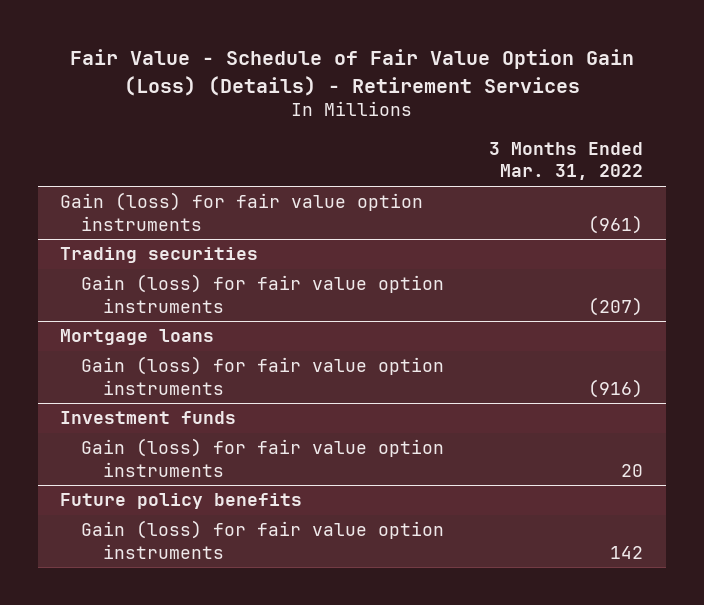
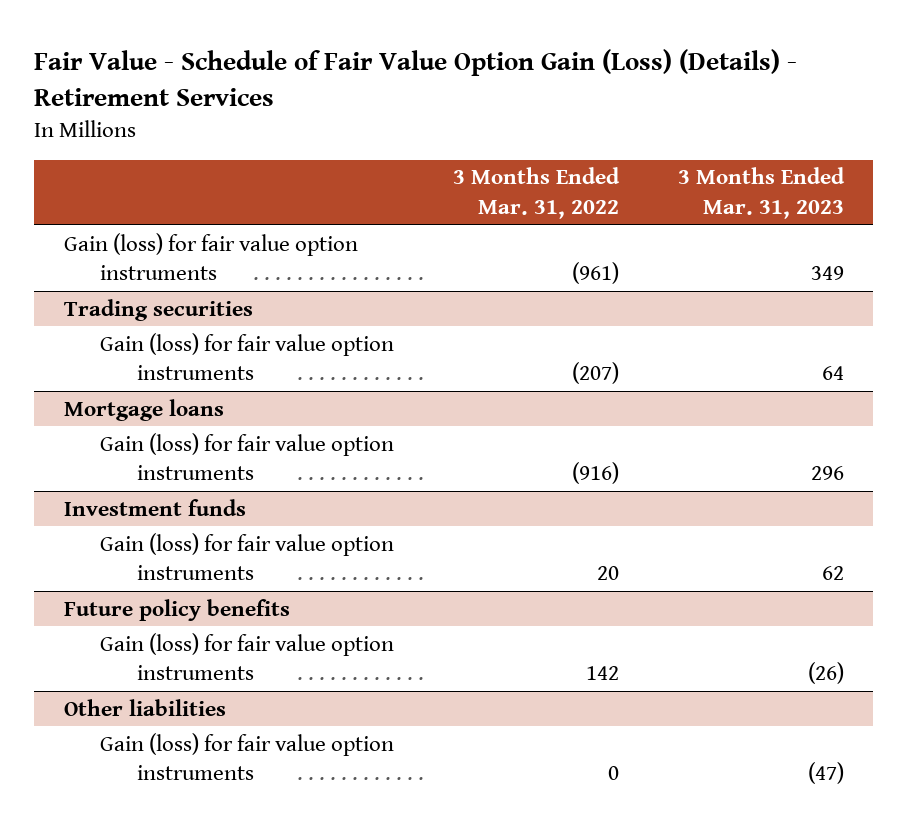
none -> [677,167,845,220] 3 Months Ended Mar. 31, 2023
none -> [63,698,226,716] Other liabilities
none -> [100,732,395,781] Gain (loss) for fair value option instruments

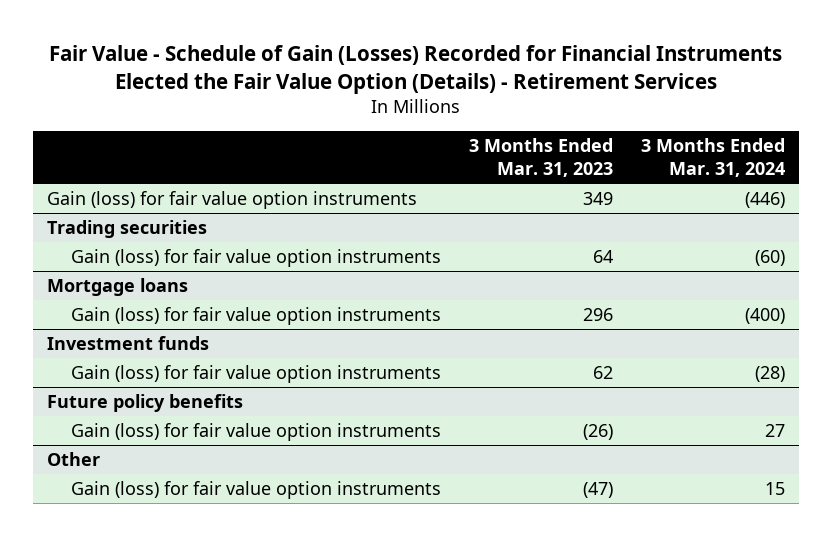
[34,49,798,106] Fair Value - Schedule of Fair Value Option Gain (Loss) (Details) - Retirement Services -> [48,44,782,94] Fair Value - Schedule of Gain (Losses) Recorded for Financial Instruments Elected the Fair Value Option (Details) - Retirement Services
[452,167,620,220] 3 Months Ended Mar. 31, 2022 -> none
none -> [641,138,786,178] 3 Months Ended Mar. 31, 2024
[63,698,226,716] Other liabilities -> [46,452,100,467] Other

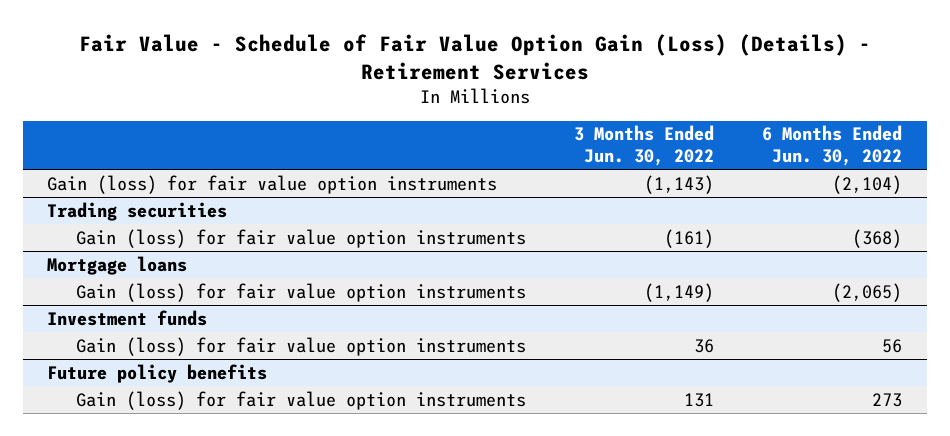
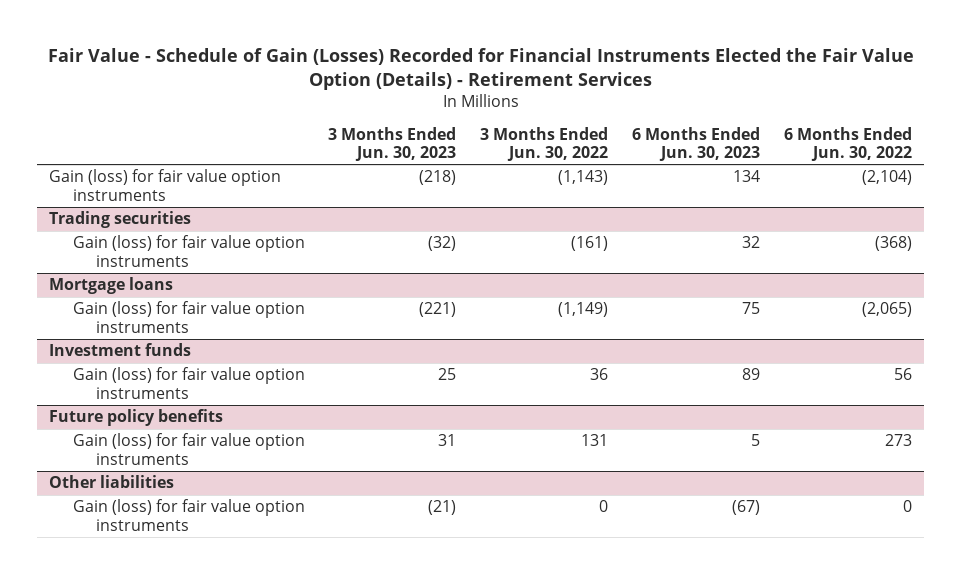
[78,33,871,80] Fair Value - Schedule of Fair Value Option Gain (Loss) (Details) - Retirement Services -> [47,47,914,90] Fair Value - Schedule of Gain (Losses) Recorded for Financial Instruments Elected the Fair Value Option (Details) - Retirement Services
none -> [328,126,457,161] 3 Months Ended Jun. 30, 2023
none -> [631,126,760,161] 6 Months Ended Jun. 30, 2023
none -> [49,475,175,489] Other liabilities
none -> [72,499,305,531] Gain (loss) for fair value option instruments

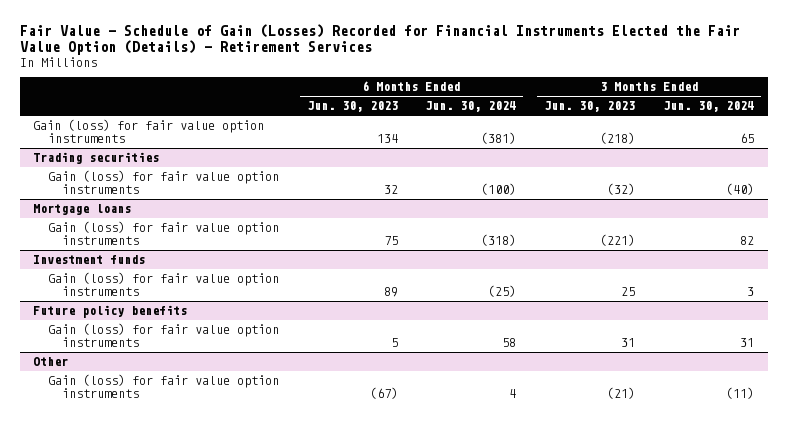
[480,126,609,161] 3 Months Ended Jun. 30, 2022 -> none
[783,126,912,161] 6 Months Ended Jun. 30, 2022 -> none
none -> [425,101,517,113] Jun. 30, 2024
none -> [662,101,754,113] Jun. 30, 2024
[49,475,175,489] Other liabilities -> [33,357,69,367] Other

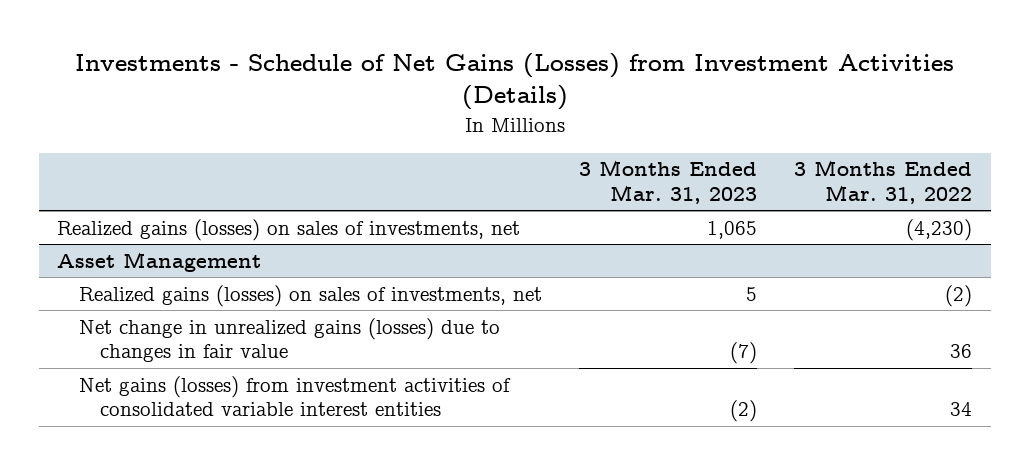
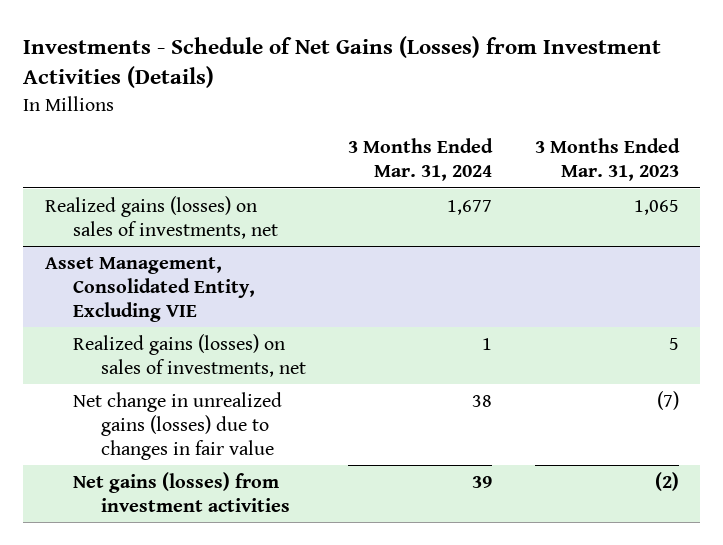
[794,160,973,204] 3 Months Ended Mar. 31, 2022 -> none
none -> [348,137,494,181] 3 Months Ended Mar. 31, 2024
[57,251,262,272] Asset Management -> none
none -> [44,256,255,322] Asset Management, Consolidated Entity, Excluding VIE
[78,375,511,417] Net gains (losses) from investment activities of consolidated variable interest entities -> [72,471,290,512] Net gains (losses) from investment activities

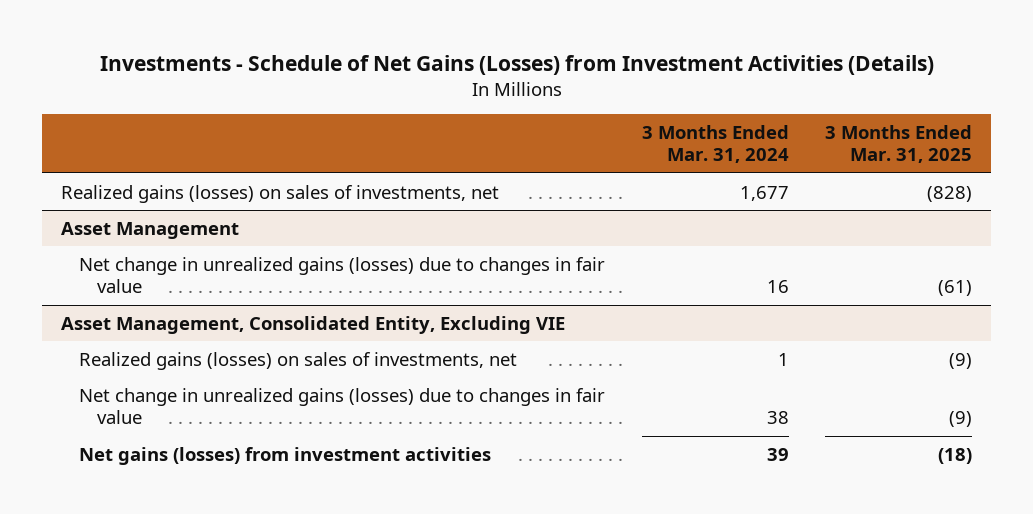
[534,137,680,181] 3 Months Ended Mar. 31, 2023 -> none
none -> [825,124,973,164] 3 Months Ended Mar. 31, 2025
none -> [60,221,239,239] Asset Management
none -> [78,256,605,294] Net change in unrealized gains (losses) due to changes in fair value

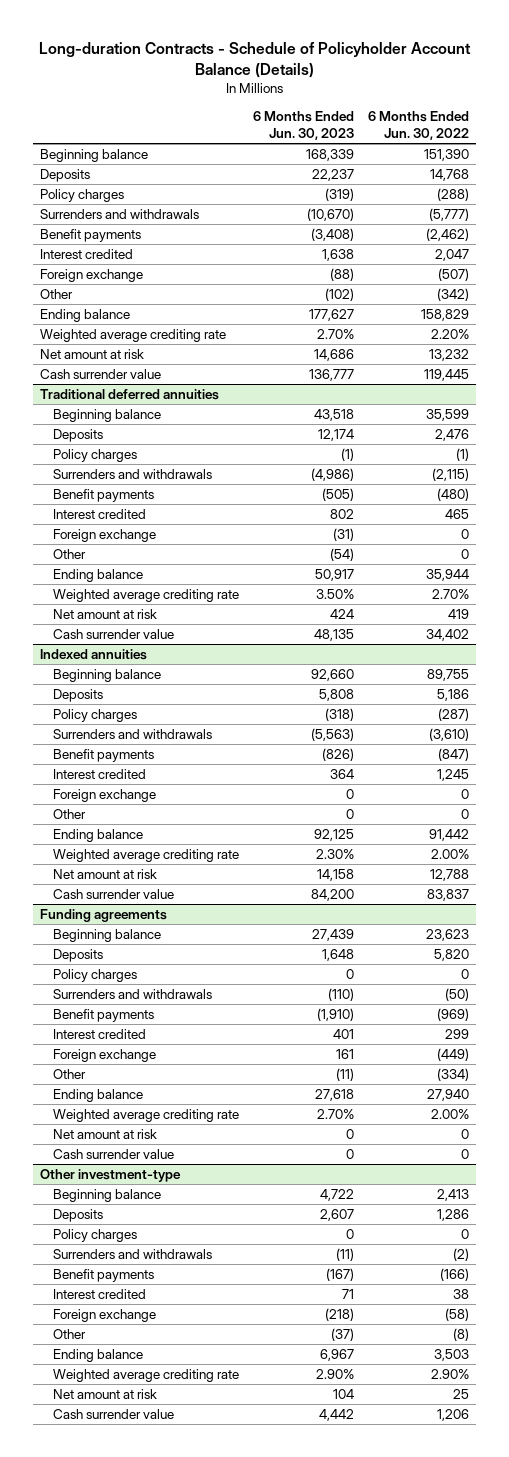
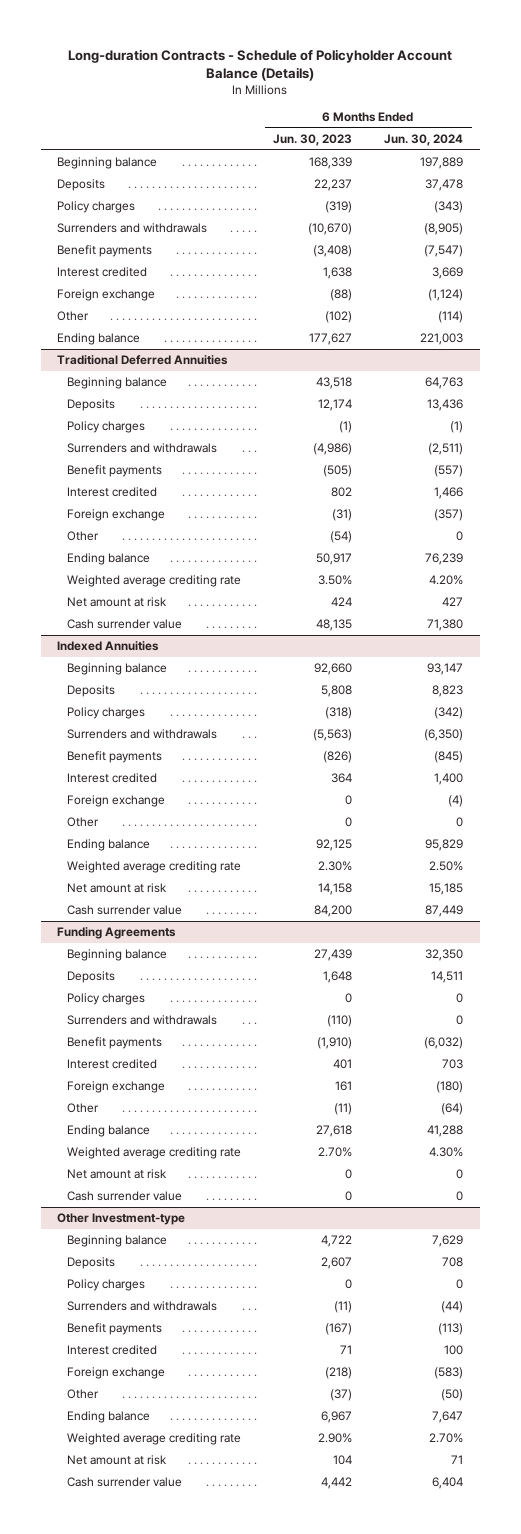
[367,110,469,140] 6 Months Ended Jun. 30, 2022 -> none
none -> [384,134,464,147] Jun. 30, 2024
[40,329,227,343] Weighted average crediting rate -> none
[40,349,145,360] Net amount at risk -> none
[40,369,162,380] Cash surrender value -> none
[40,389,220,401] Traditional deferred annuities -> [57,355,229,366] Traditional Deferred Annuities
[40,649,148,661] Indexed annuities -> [57,641,160,652] Indexed Annuities
[40,909,168,923] Funding agreements -> [57,927,177,940] Funding Agreements
[40,1169,182,1183] Other investment-type -> [57,1213,186,1226] Other Investment-type

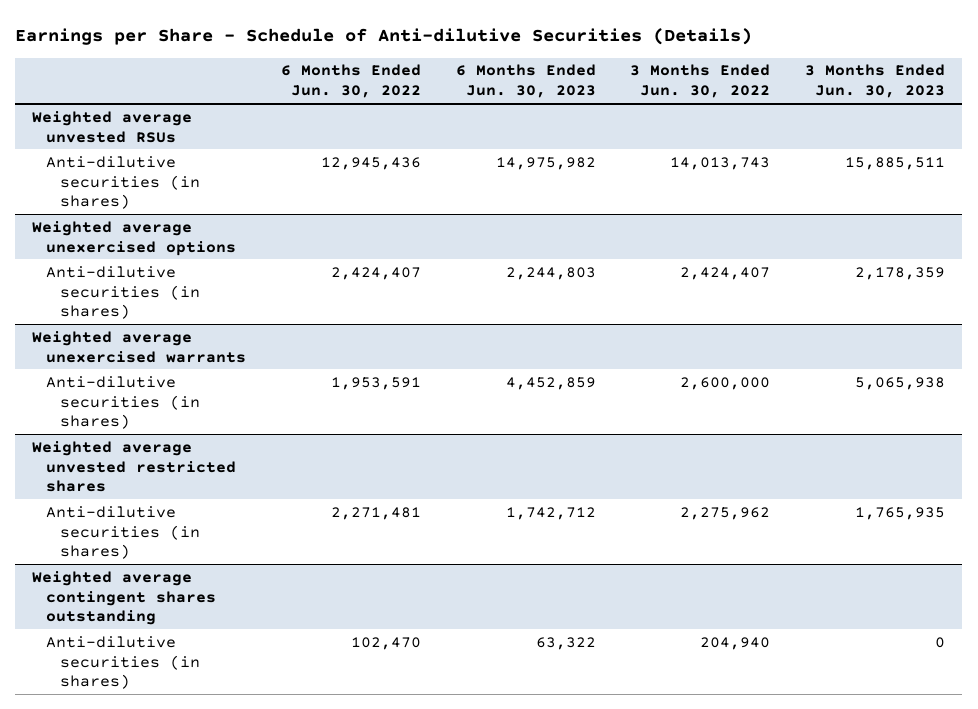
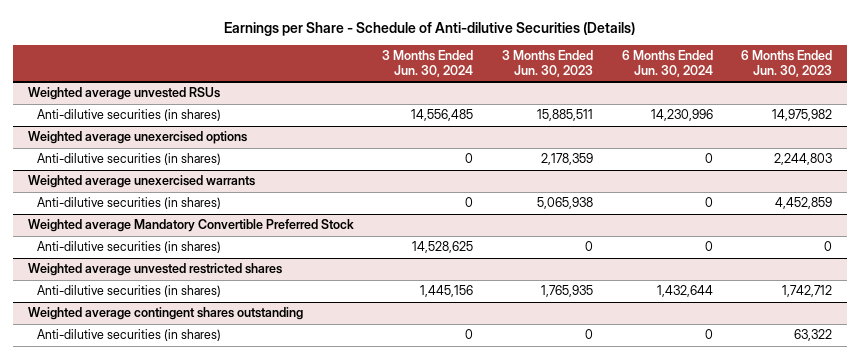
[281,64,422,99] 6 Months Ended Jun. 30, 2022 -> none
[630,64,771,99] 3 Months Ended Jun. 30, 2022 -> none
none -> [382,50,474,77] 3 Months Ended Jun. 30, 2024
none -> [621,50,713,77] 6 Months Ended Jun. 30, 2024
none -> [27,219,354,233] Weighted average Mandatory Convertible Preferred Stock
none -> [36,241,221,254] Anti-dilutive securities (in shares)

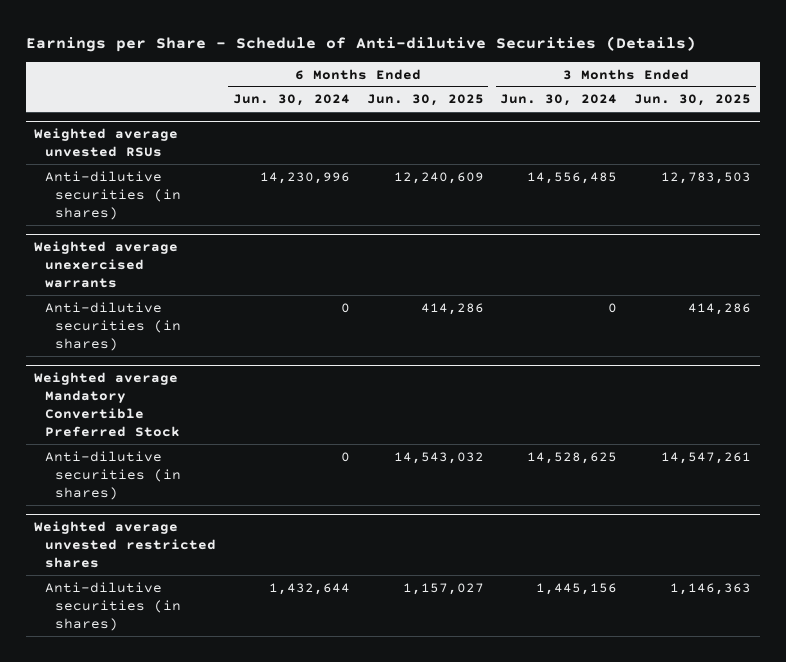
[502,50,594,77] 3 Months Ended Jun. 30, 2023 -> none
[741,50,833,77] 6 Months Ended Jun. 30, 2023 -> none
none -> [366,94,484,107] Jun. 30, 2025
none -> [634,94,752,107] Jun. 30, 2025
[27,131,247,145] Weighted average unexercised options -> none
[36,153,221,166] Anti-dilutive securities (in shares) -> none
[27,307,303,321] Weighted average contingent shares outstanding -> none
[36,329,221,342] Anti-dilutive securities (in shares) -> none

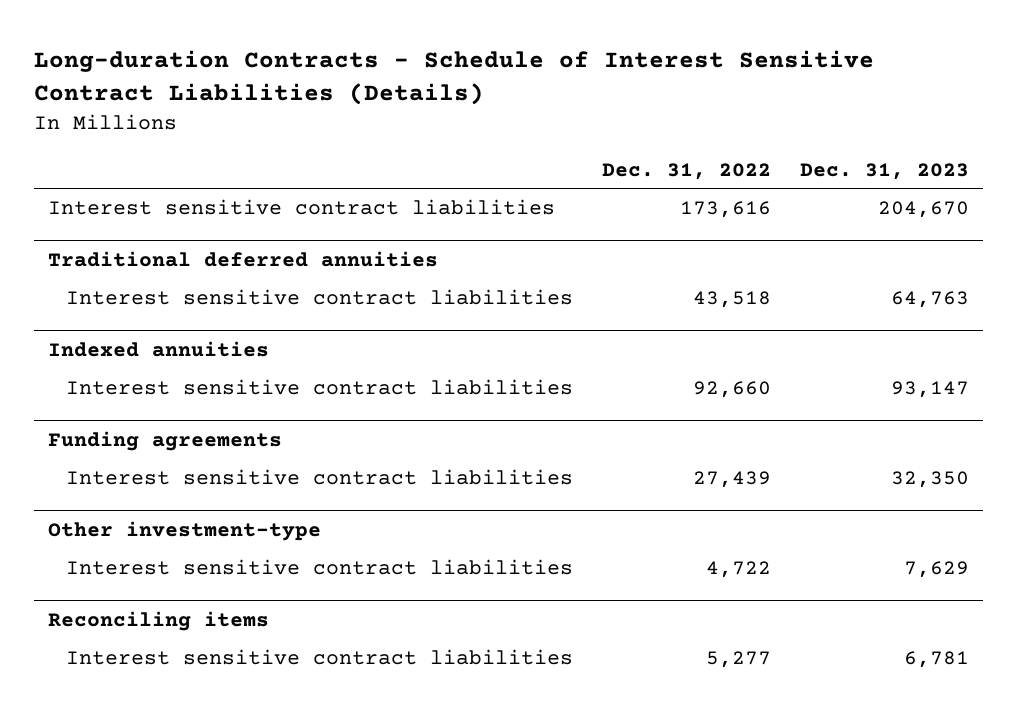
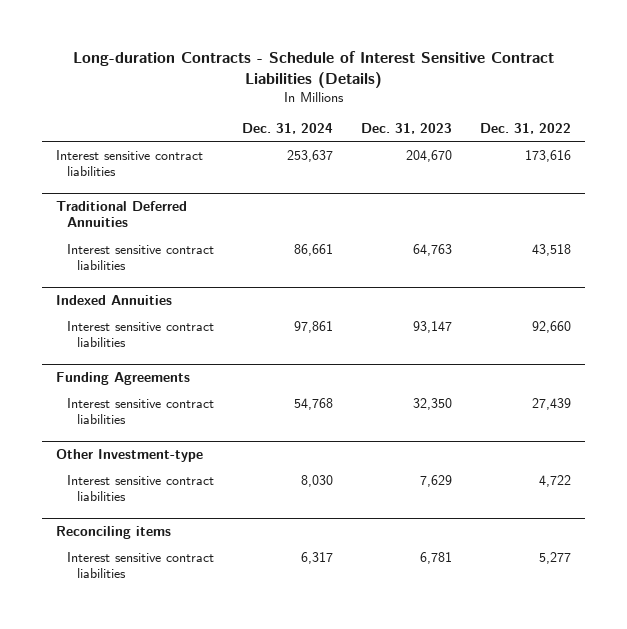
none -> [241,122,333,134] Dec. 31, 2024
[48,250,439,267] Traditional deferred annuities -> [56,201,188,228] Traditional Deferred Annuities
[48,340,270,357] Indexed annuities -> [56,295,173,306] Indexed Annuities
[48,430,283,451] Funding agreements -> [56,372,191,386] Funding Agreements
[48,520,322,541] Other investment-type -> [56,449,204,463] Other Investment-type

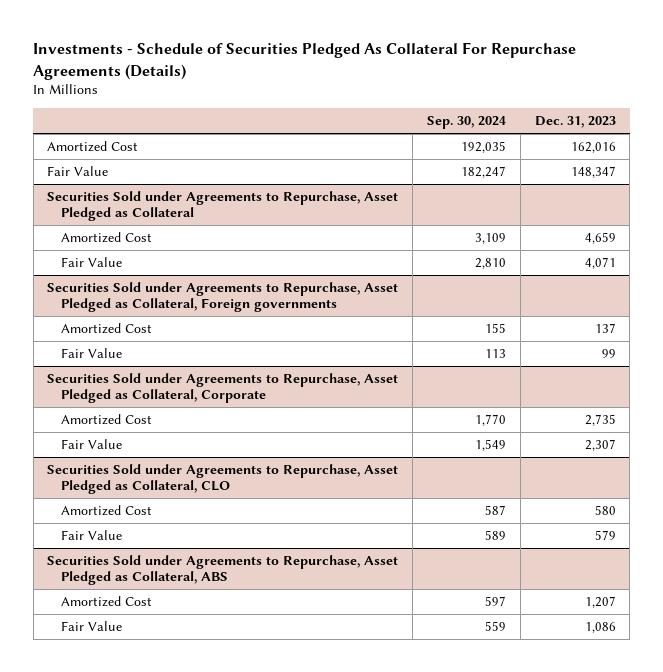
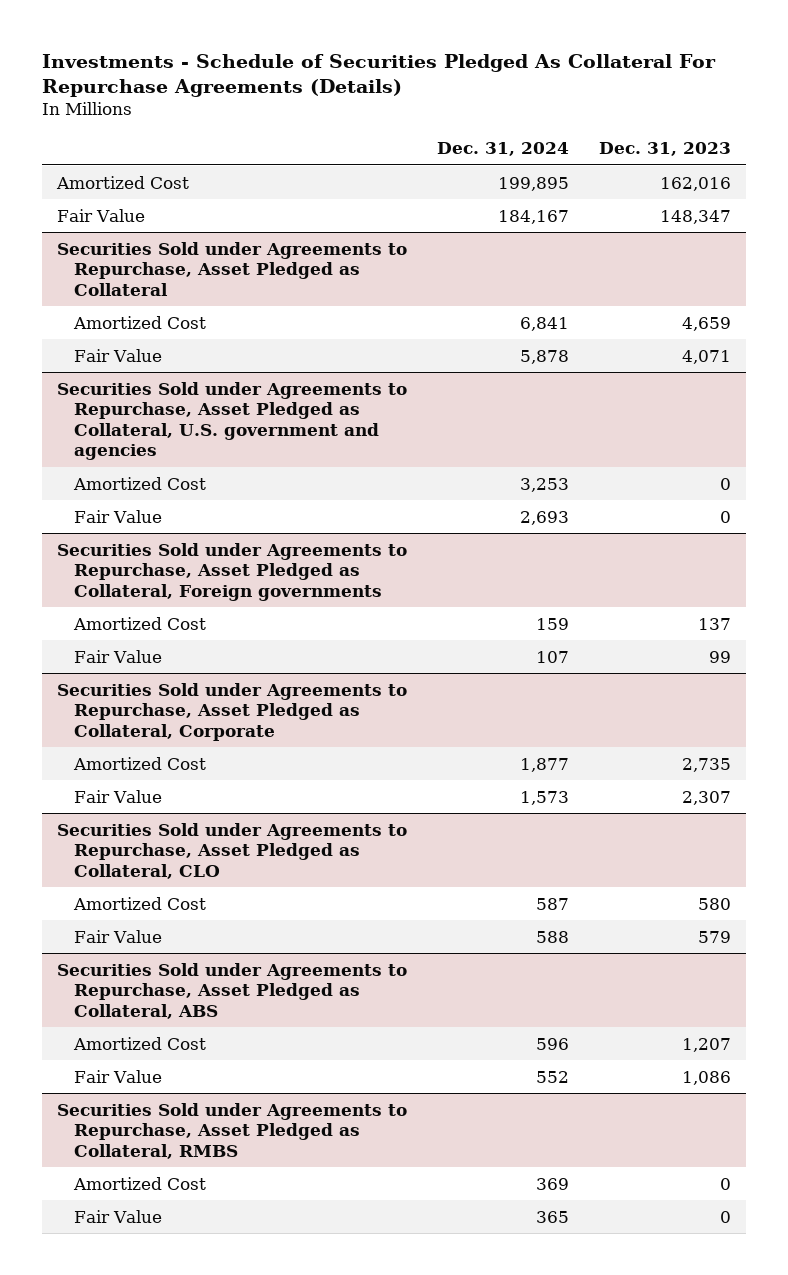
[426,116,506,130] Sep. 30, 2024 -> none
none -> [437,141,570,156] Dec. 31, 2024
none -> [57,381,408,461] Securities Sold under Agreements to Repurchase, Asset Pledged as Collateral, U.S. government and agencies
none -> [73,476,207,490] Amortized Cost
none -> [74,509,163,523] Fair Value
none -> [57,1102,408,1159] Securities Sold under Agreements to Repurchase, Asset Pledged as Collateral, RMBS
none -> [73,1176,207,1190] Amortized Cost
none -> [74,1209,163,1223] Fair Value

